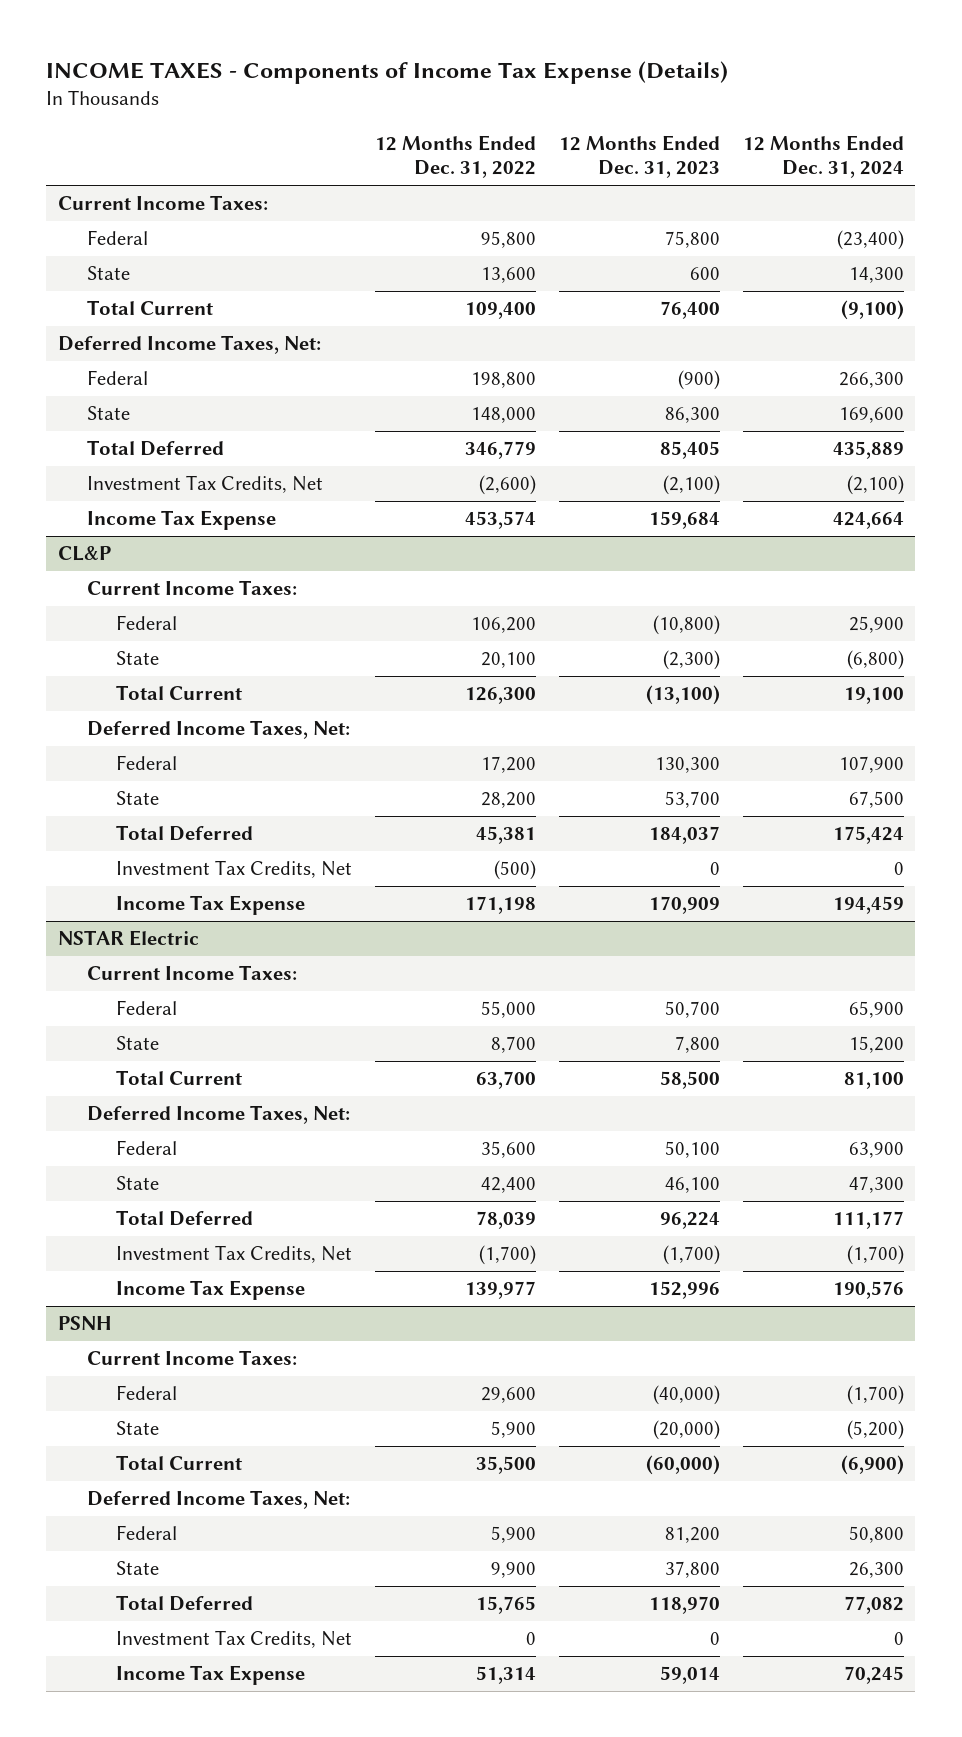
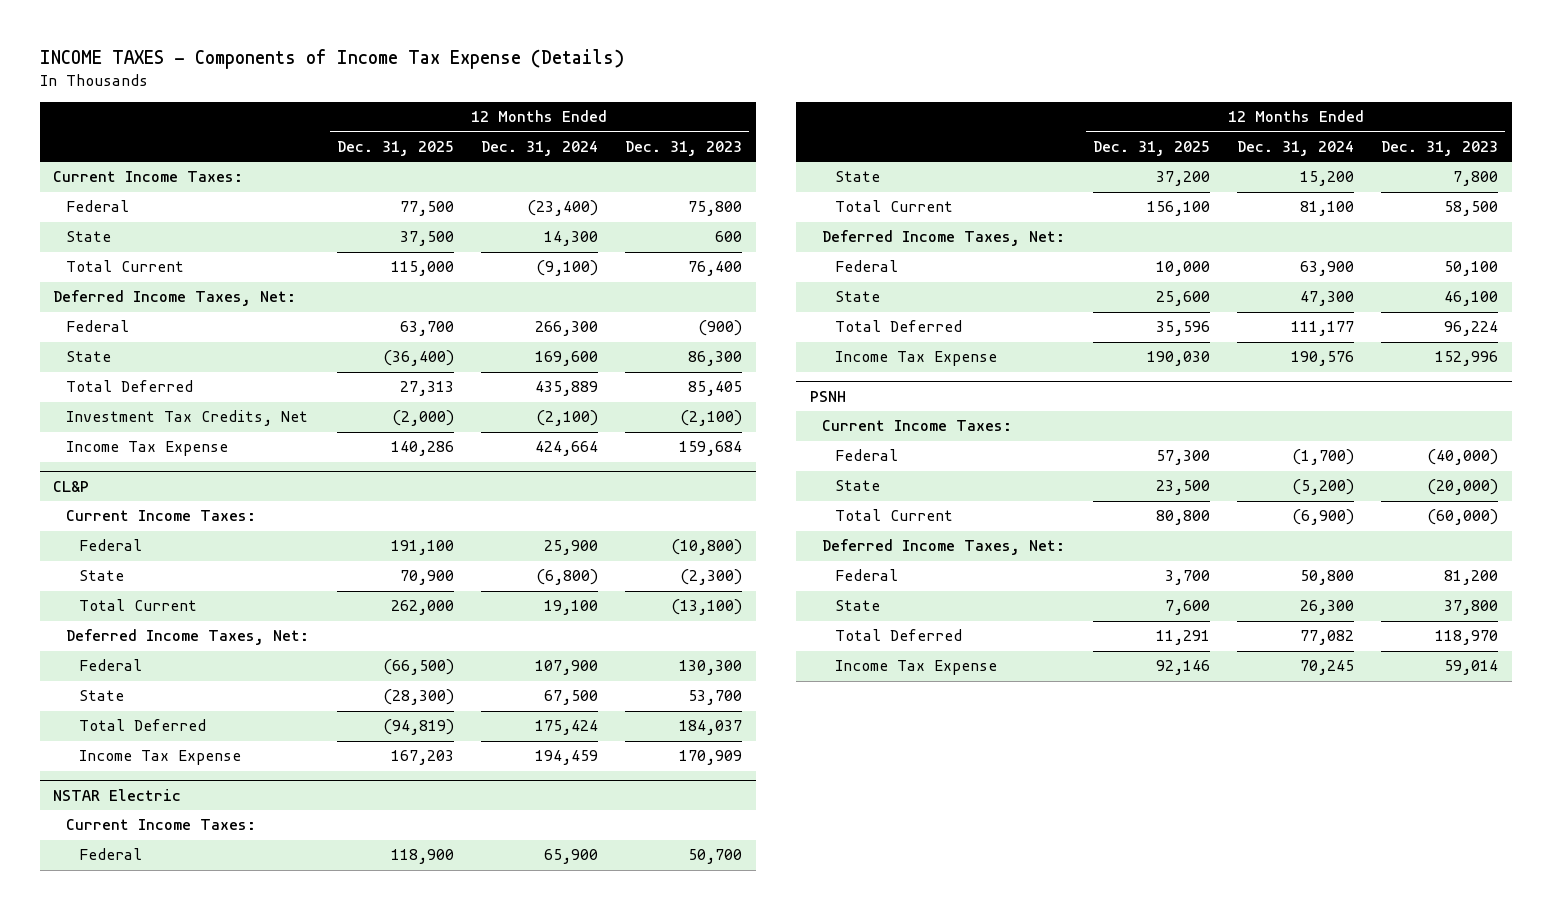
[374,134,536,179] 12 Months Ended Dec. 31, 2022 -> none
none -> [336,140,454,156] Dec. 31, 2025
[115,859,352,878] Investment Tax Credits, Net -> none
[115,1244,352,1263] Investment Tax Credits, Net -> none
[115,1629,352,1648] Investment Tax Credits, Net -> none

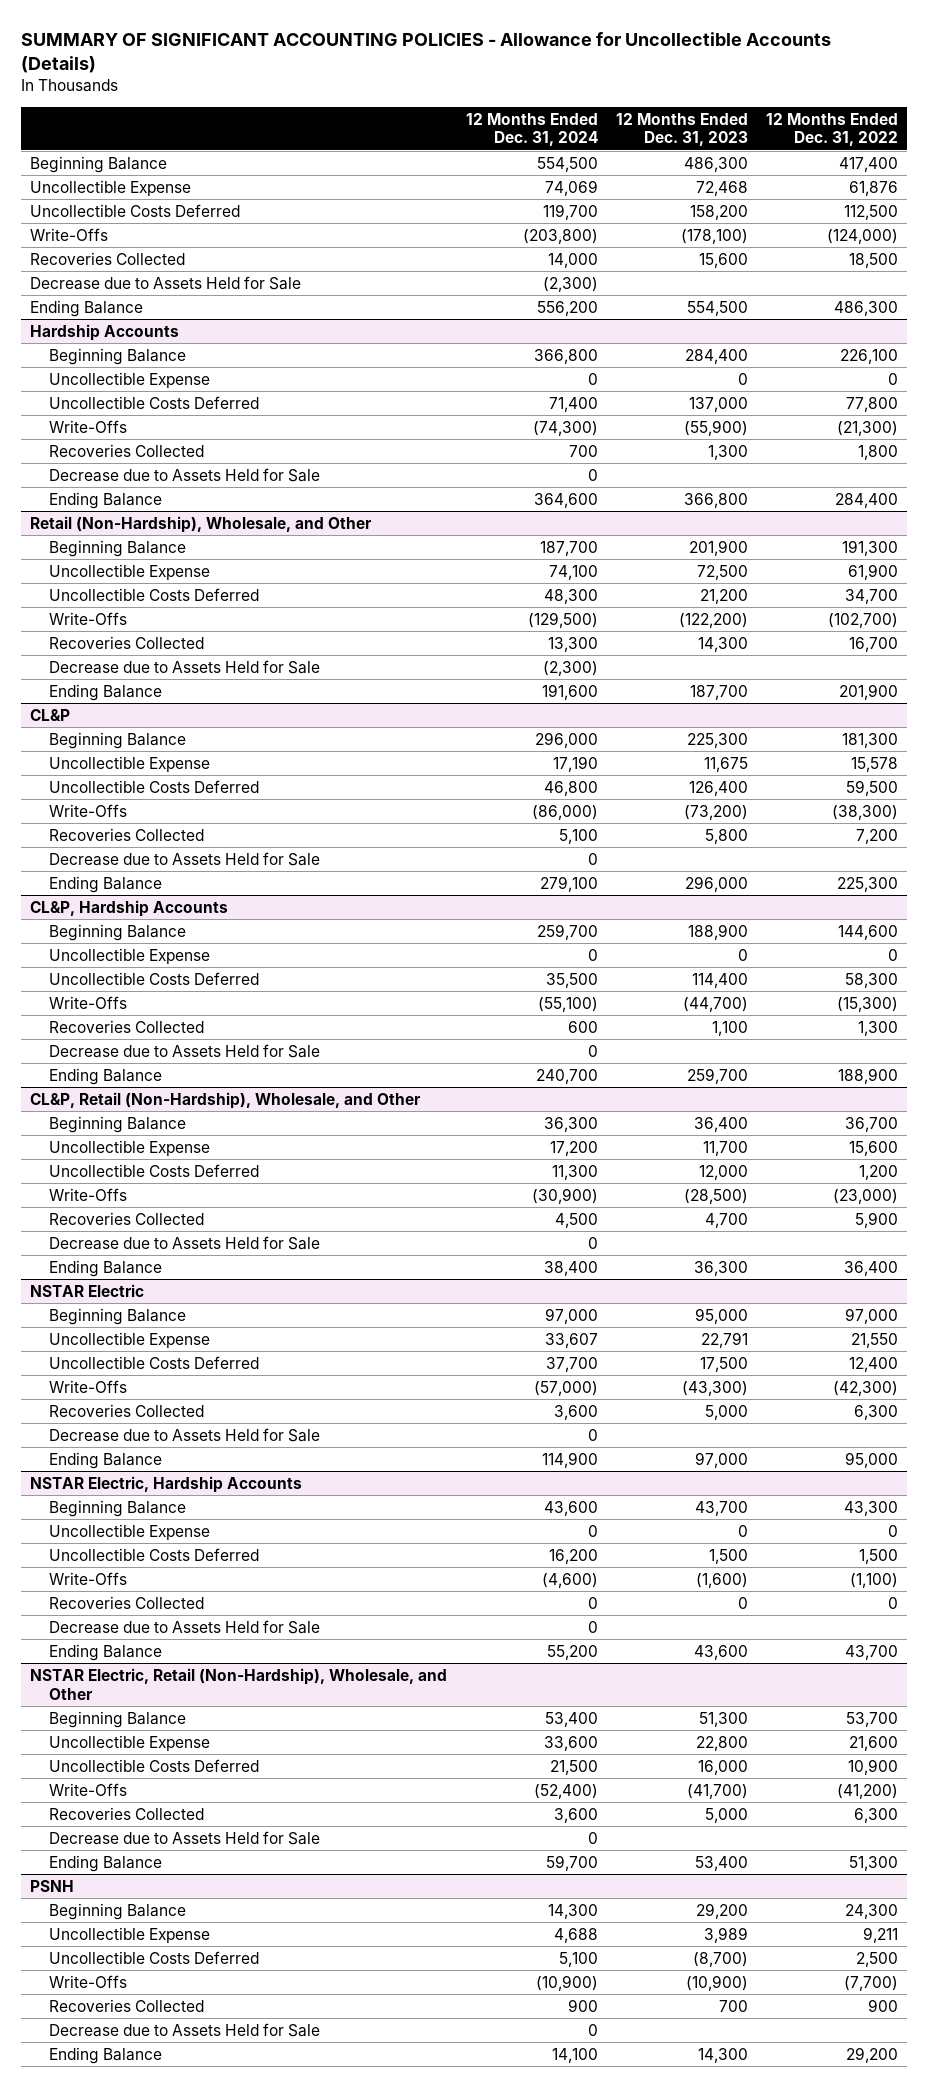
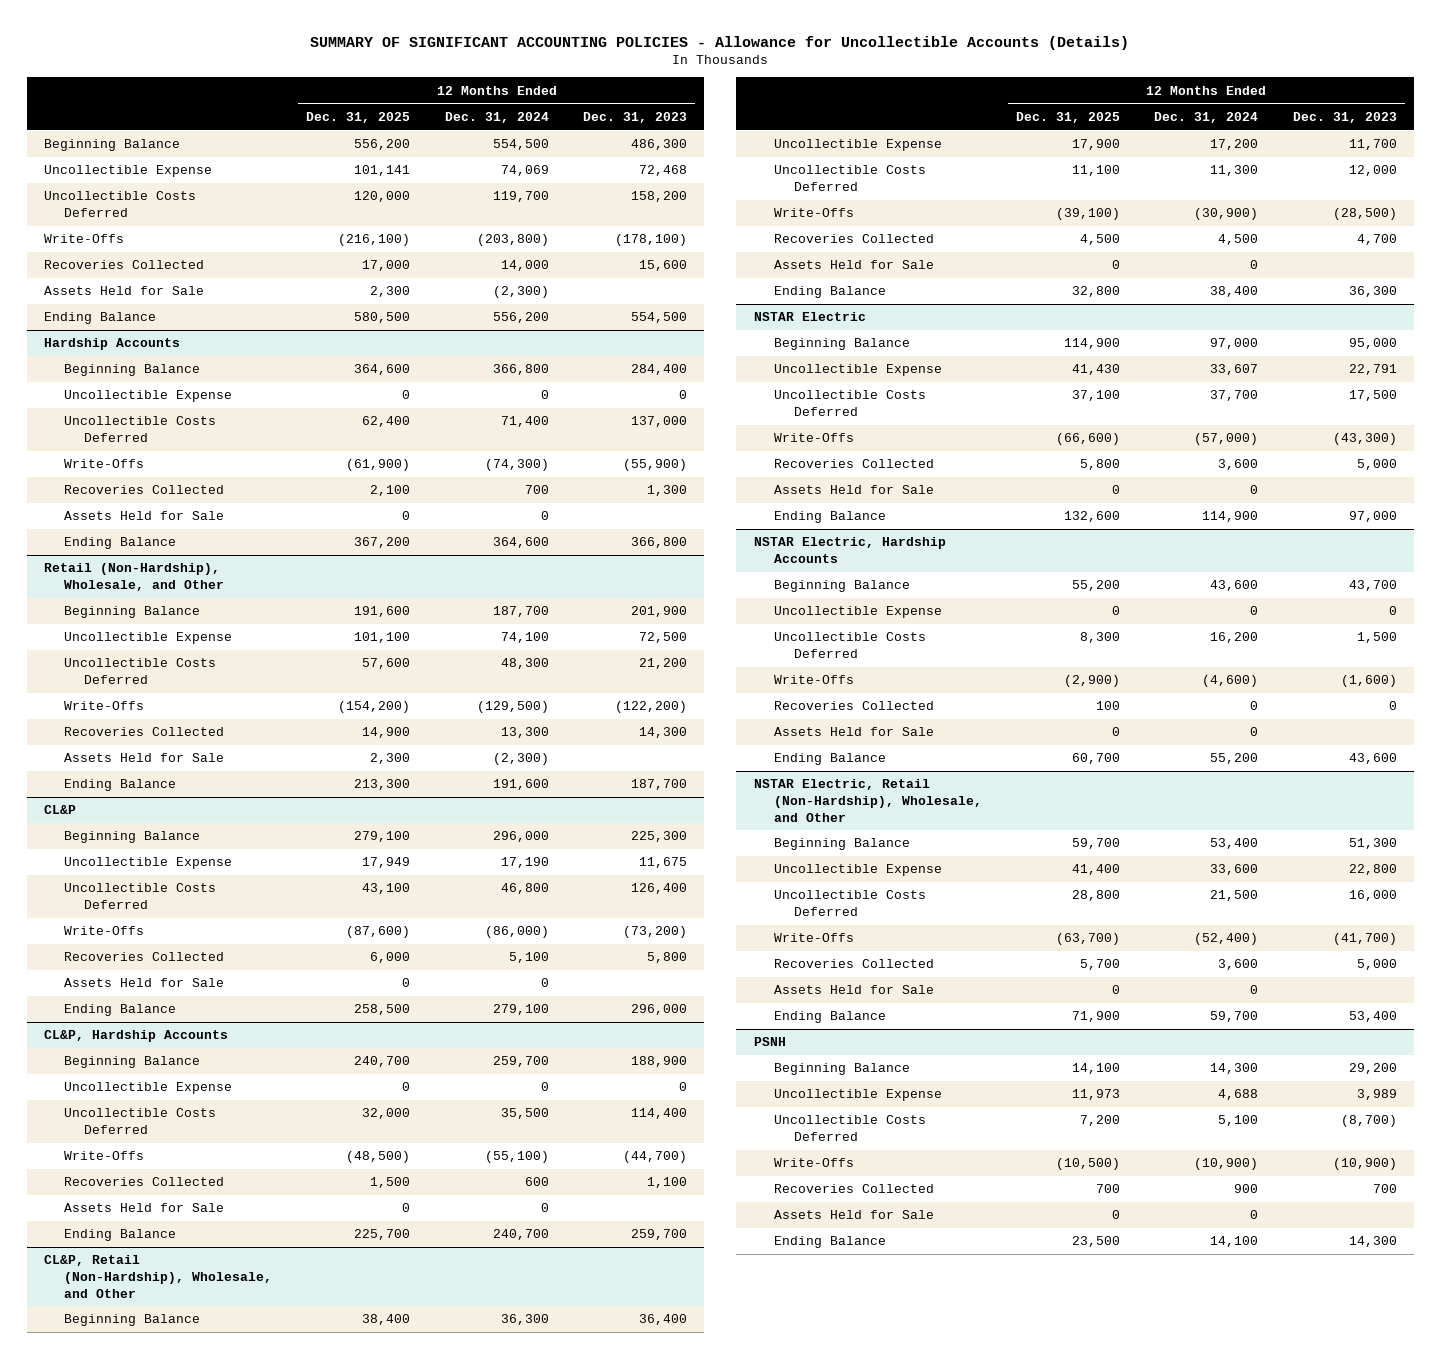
[765,112,898,147] 12 Months Ended Dec. 31, 2022 -> none
none -> [306,112,411,124] Dec. 31, 2025
[30,275,302,290] Decrease due to Assets Held for Sale -> [43,286,204,296] Assets Held for Sale
[49,467,321,482] Decrease due to Assets Held for Sale -> [64,511,225,521] Assets Held for Sale
[49,659,321,674] Decrease due to Assets Held for Sale -> [64,753,225,763] Assets Held for Sale
[49,851,321,866] Decrease due to Assets Held for Sale -> [64,978,225,988] Assets Held for Sale
[49,1043,321,1058] Decrease due to Assets Held for Sale -> [64,1203,225,1213] Assets Held for Sale
[49,1235,321,1250] Decrease due to Assets Held for Sale -> [773,260,934,270] Assets Held for Sale
[49,1427,321,1442] Decrease due to Assets Held for Sale -> [773,485,934,495] Assets Held for Sale
[49,1619,321,1634] Decrease due to Assets Held for Sale -> [773,727,934,737] Assets Held for Sale
[49,1830,321,1845] Decrease due to Assets Held for Sale -> [773,985,934,995] Assets Held for Sale
[49,2022,321,2037] Decrease due to Assets Held for Sale -> [773,1210,934,1220] Assets Held for Sale

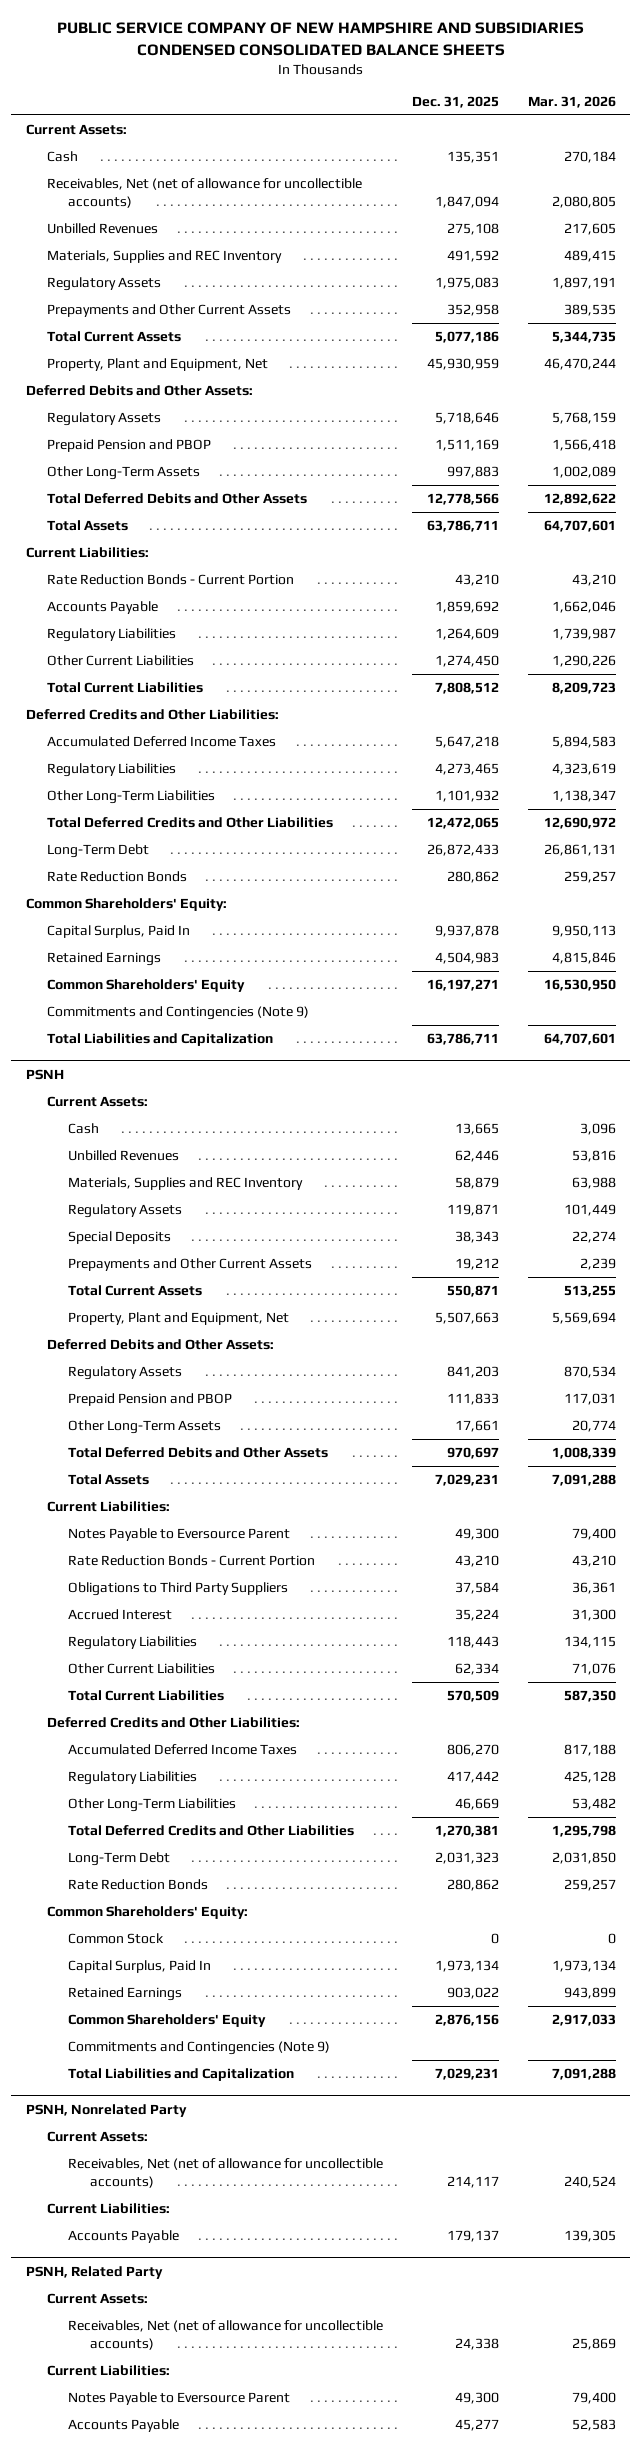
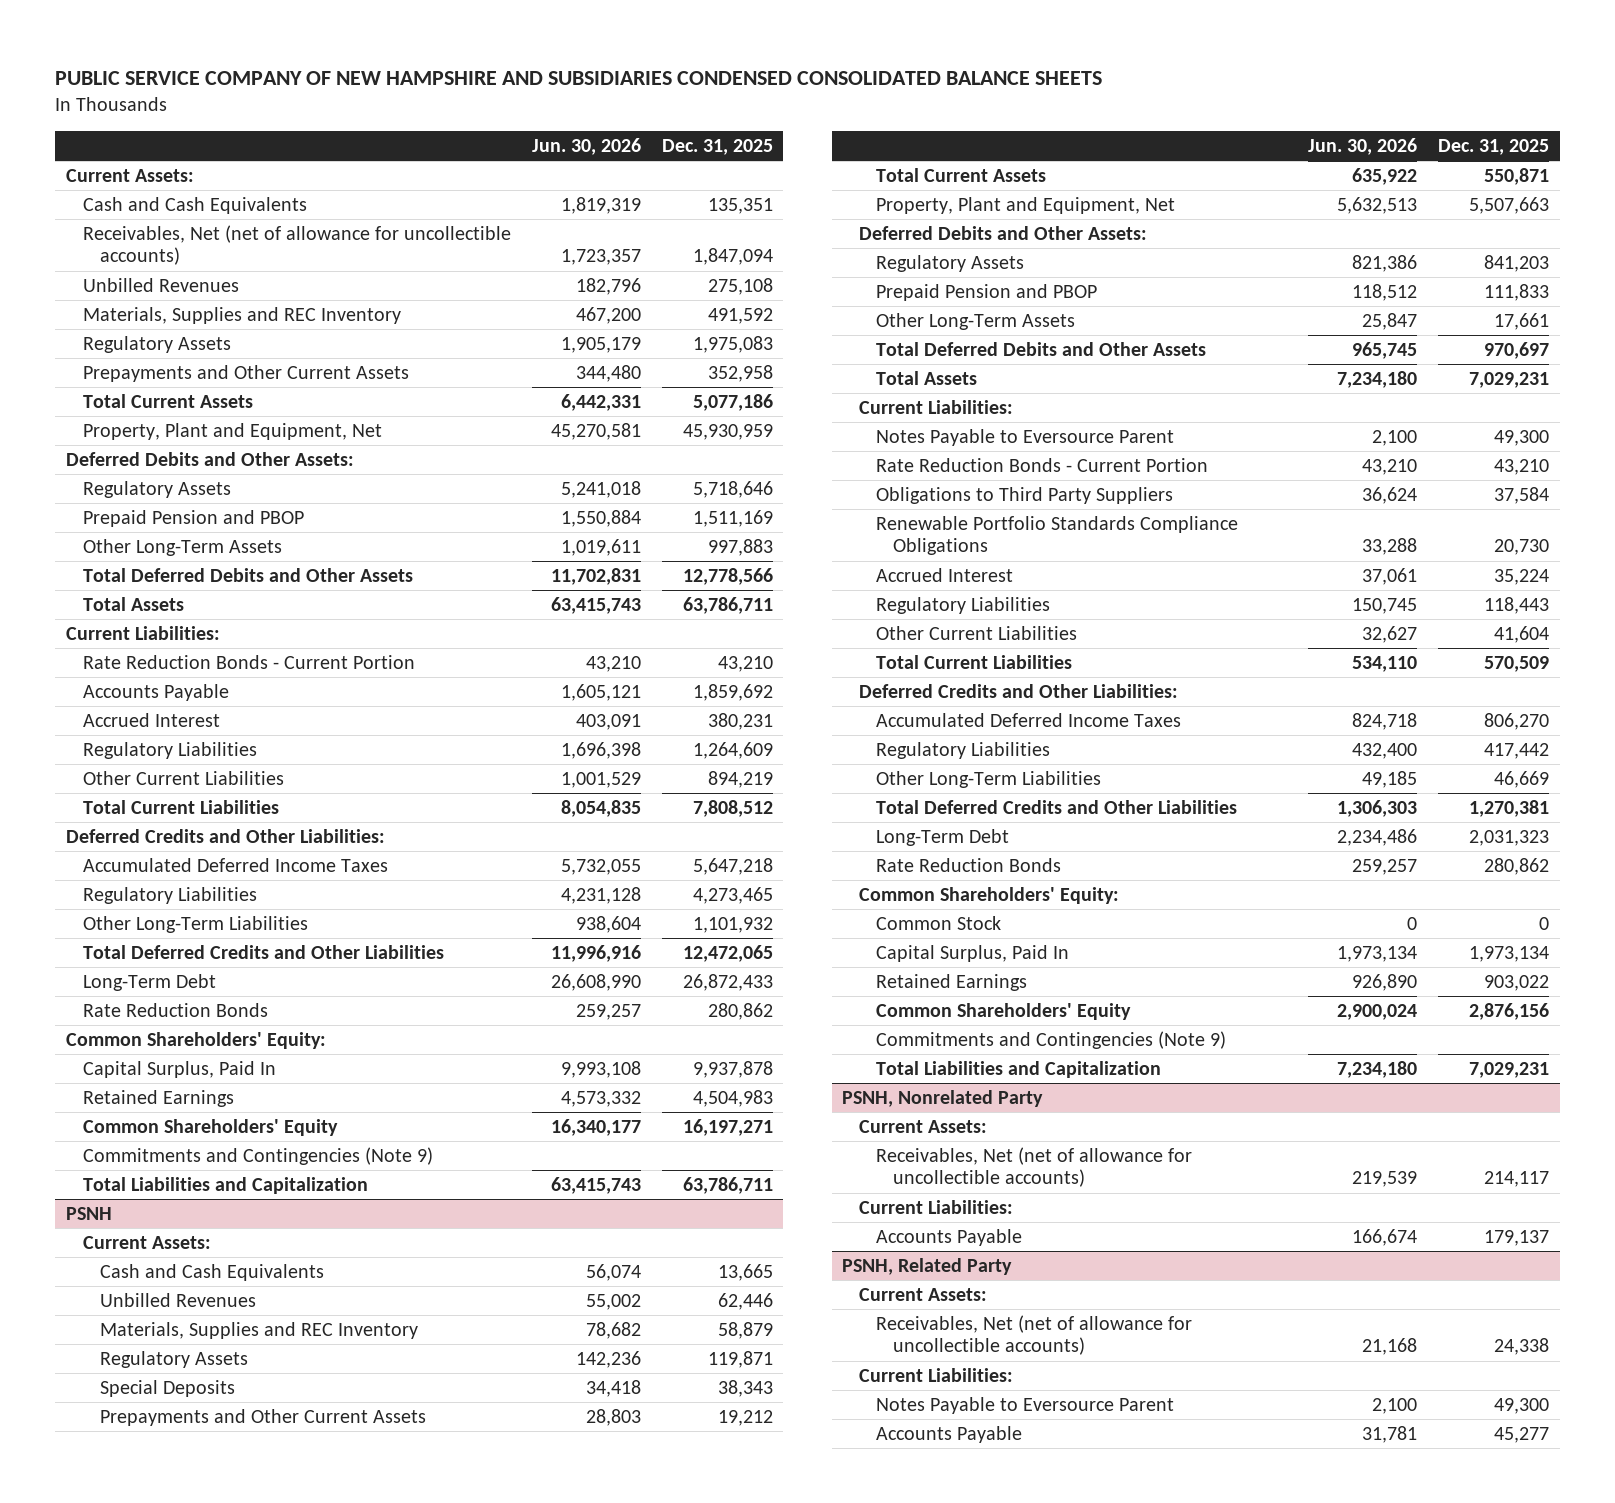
[527,95,616,108] Mar. 31, 2026 -> none
none -> [531,137,641,155] Jun. 30, 2026
[47,151,79,163] Cash -> [82,196,307,214] Cash and Cash Equivalents
none -> [82,712,220,727] Accrued Interest
[435,655,500,668] 1,274,450 -> [707,770,773,788] 894,219
[68,1123,100,1135] Cash -> [99,1263,324,1281] Cash and Cash Equivalents
none -> [876,515,1239,556] Renewable Portfolio Standards Compliance Obligations
[455,1663,500,1676] 62,334 -> [1494,625,1550,643] 41,604

